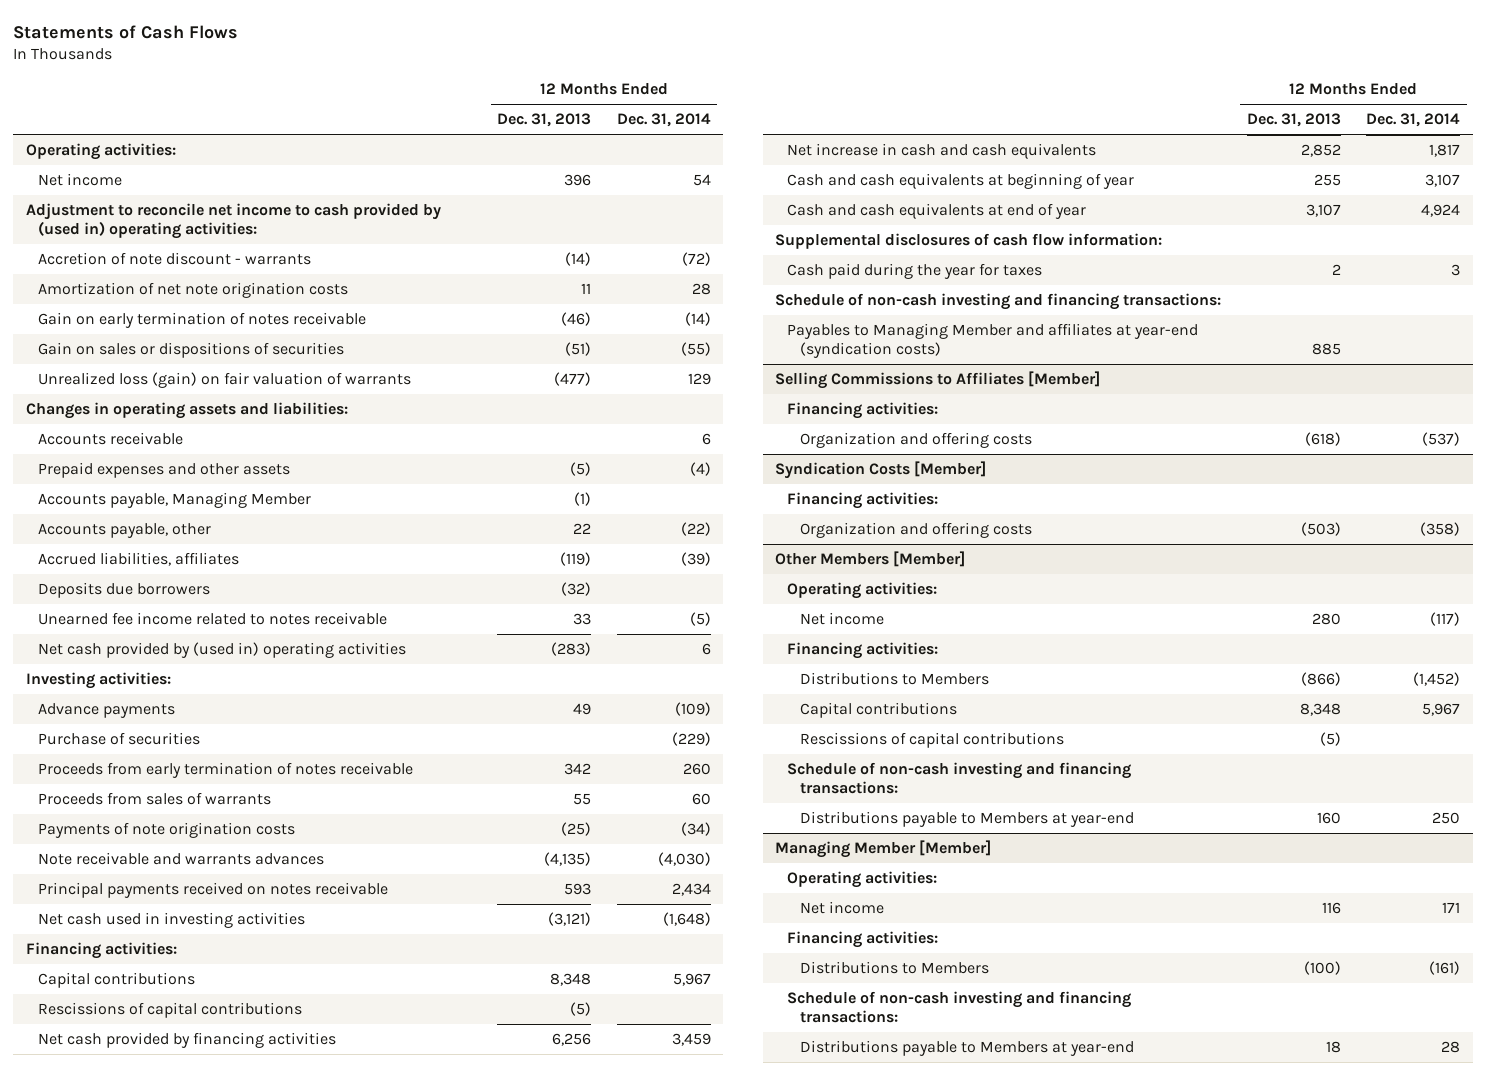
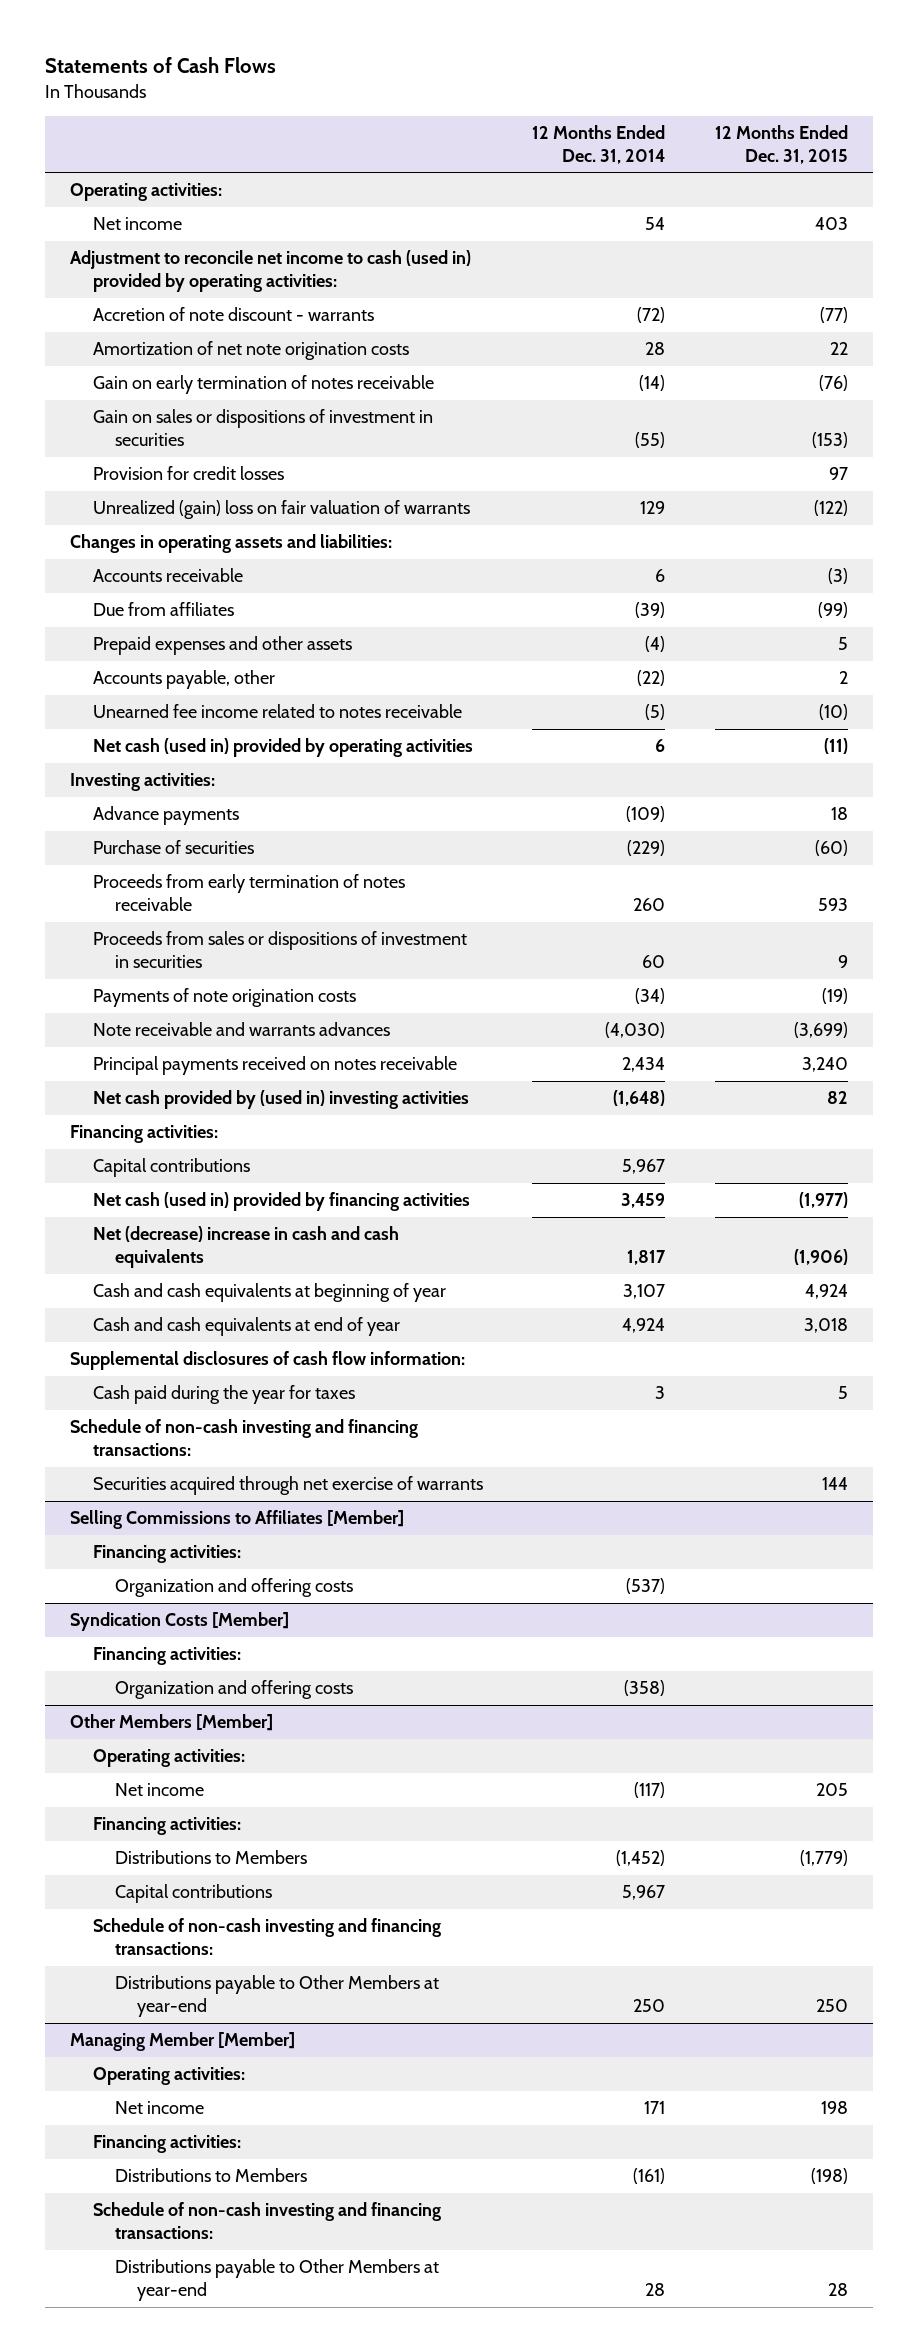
[497,113,592,128] Dec. 31, 2013 -> none
none -> [715,124,849,164] 12 Months Ended Dec. 31, 2015
[25,202,441,240] Adjustment to reconcile net income to cash provided by (used in) operating activities: -> [70,250,472,293] Adjustment to reconcile net income to cash (used in) provided by operating activities:
[37,341,344,358] Gain on sales or dispositions of securities -> [92,409,433,447] Gain on sales or dispositions of investment in securities
none -> [92,466,284,481] Provision for credit losses
[37,371,411,388] Unrealized loss (gain) on fair valuation of warrants -> [92,500,470,520] Unrealized (gain) loss on fair valuation of warrants
none -> [92,602,234,617] Due from affiliates
[37,491,311,508] Accounts payable, Managing Member -> none
[37,551,239,566] Accrued liabilities, affiliates -> none
[37,581,210,598] Deposits due borrowers -> none
[37,641,406,658] Net cash provided by (used in) operating activities -> [92,738,473,758] Net cash (used in) provided by operating activities
[37,791,271,805] Proceeds from sales of warrants -> none
none -> [92,931,467,969] Proceeds from sales or dispositions of investment in securities
[37,911,305,928] Net cash used in investing activities -> [92,1090,469,1110] Net cash provided by (used in) investing activities
[37,1001,302,1018] Rescissions of capital contributions -> none
[37,1031,336,1048] Net cash provided by financing activities -> [92,1192,470,1212] Net cash (used in) provided by financing activities
[787,142,1097,159] Net increase in cash and cash equivalents -> [92,1226,399,1269] Net (decrease) increase in cash and cash equivalents
[787,322,1199,359] Payables to Managing Member and affiliates at year-end (syndication costs) -> none
none -> [92,1476,483,1496] Securities acquired through net exercise of warrants
[799,731,1064,748] Rescissions of capital contributions -> none
[799,810,1134,827] Distributions payable to Members at year-end -> [114,1975,439,2018] Distributions payable to Other Members at year-end
[799,1039,1134,1056] Distributions payable to Members at year-end -> [114,2259,439,2302] Distributions payable to Other Members at year-end

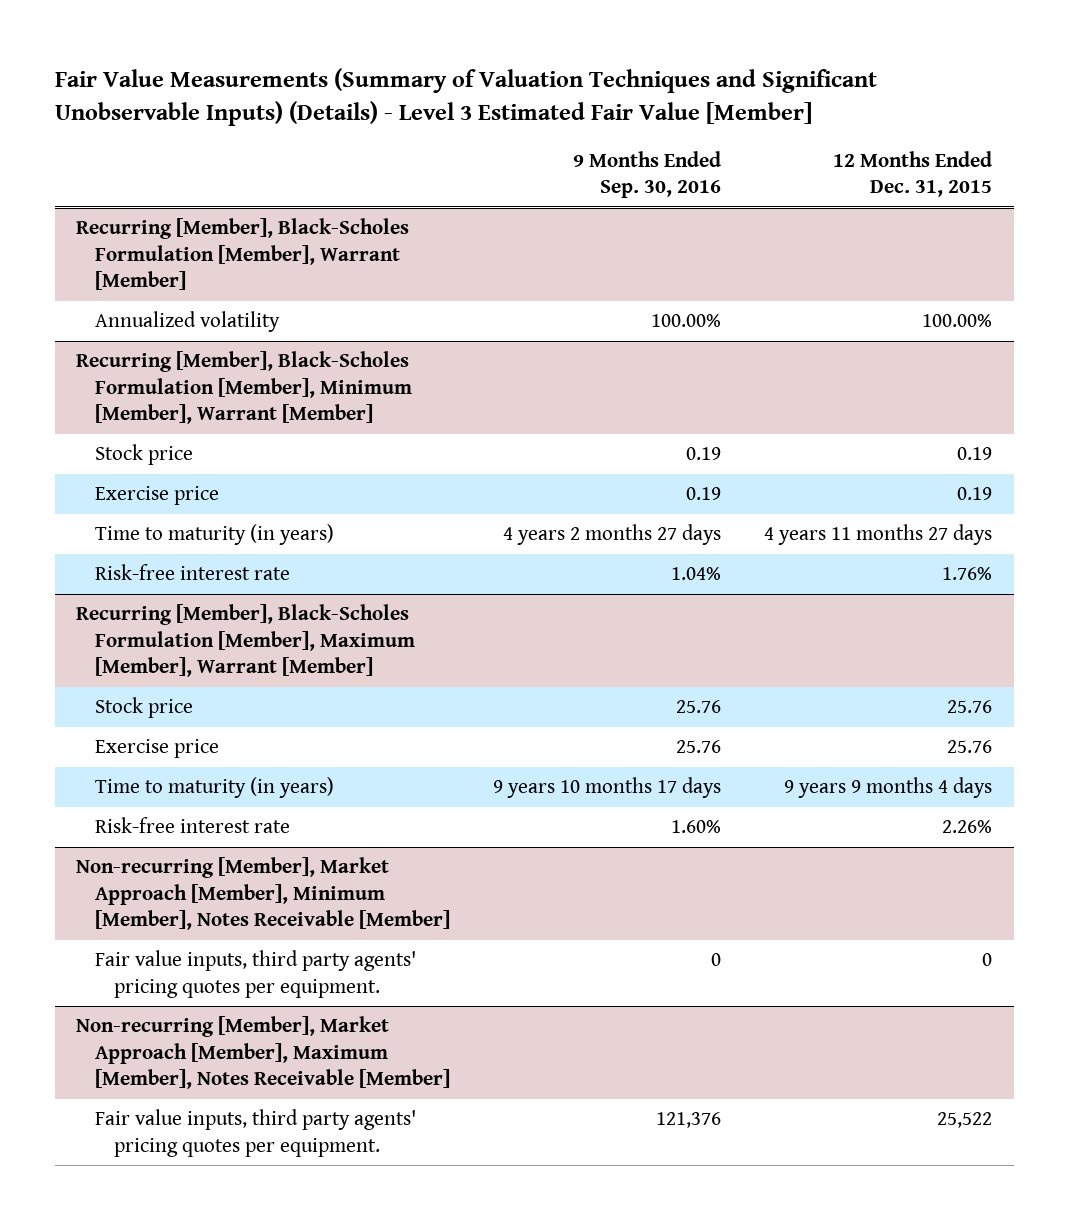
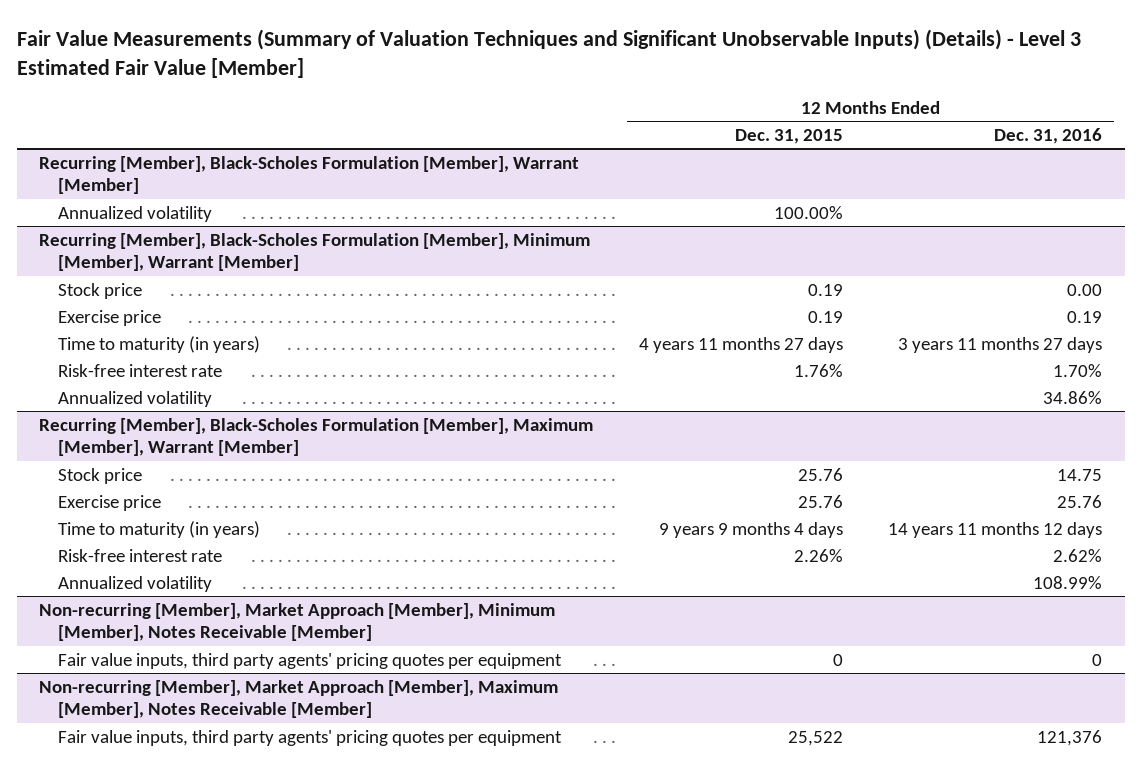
[573,150,722,199] 9 Months Ended Sep. 30, 2016 -> none
none -> [994,127,1103,144] Dec. 31, 2016
none -> [57,390,212,407] Annualized volatility
none -> [57,575,212,592] Annualized volatility
[95,950,417,998] Fair value inputs, third party agents' pricing quotes per equipment. -> [57,652,562,669] Fair value inputs, third party agents' pricing quotes per equipment
[95,1109,417,1157] Fair value inputs, third party agents' pricing quotes per equipment. -> [57,729,562,746] Fair value inputs, third party agents' pricing quotes per equipment

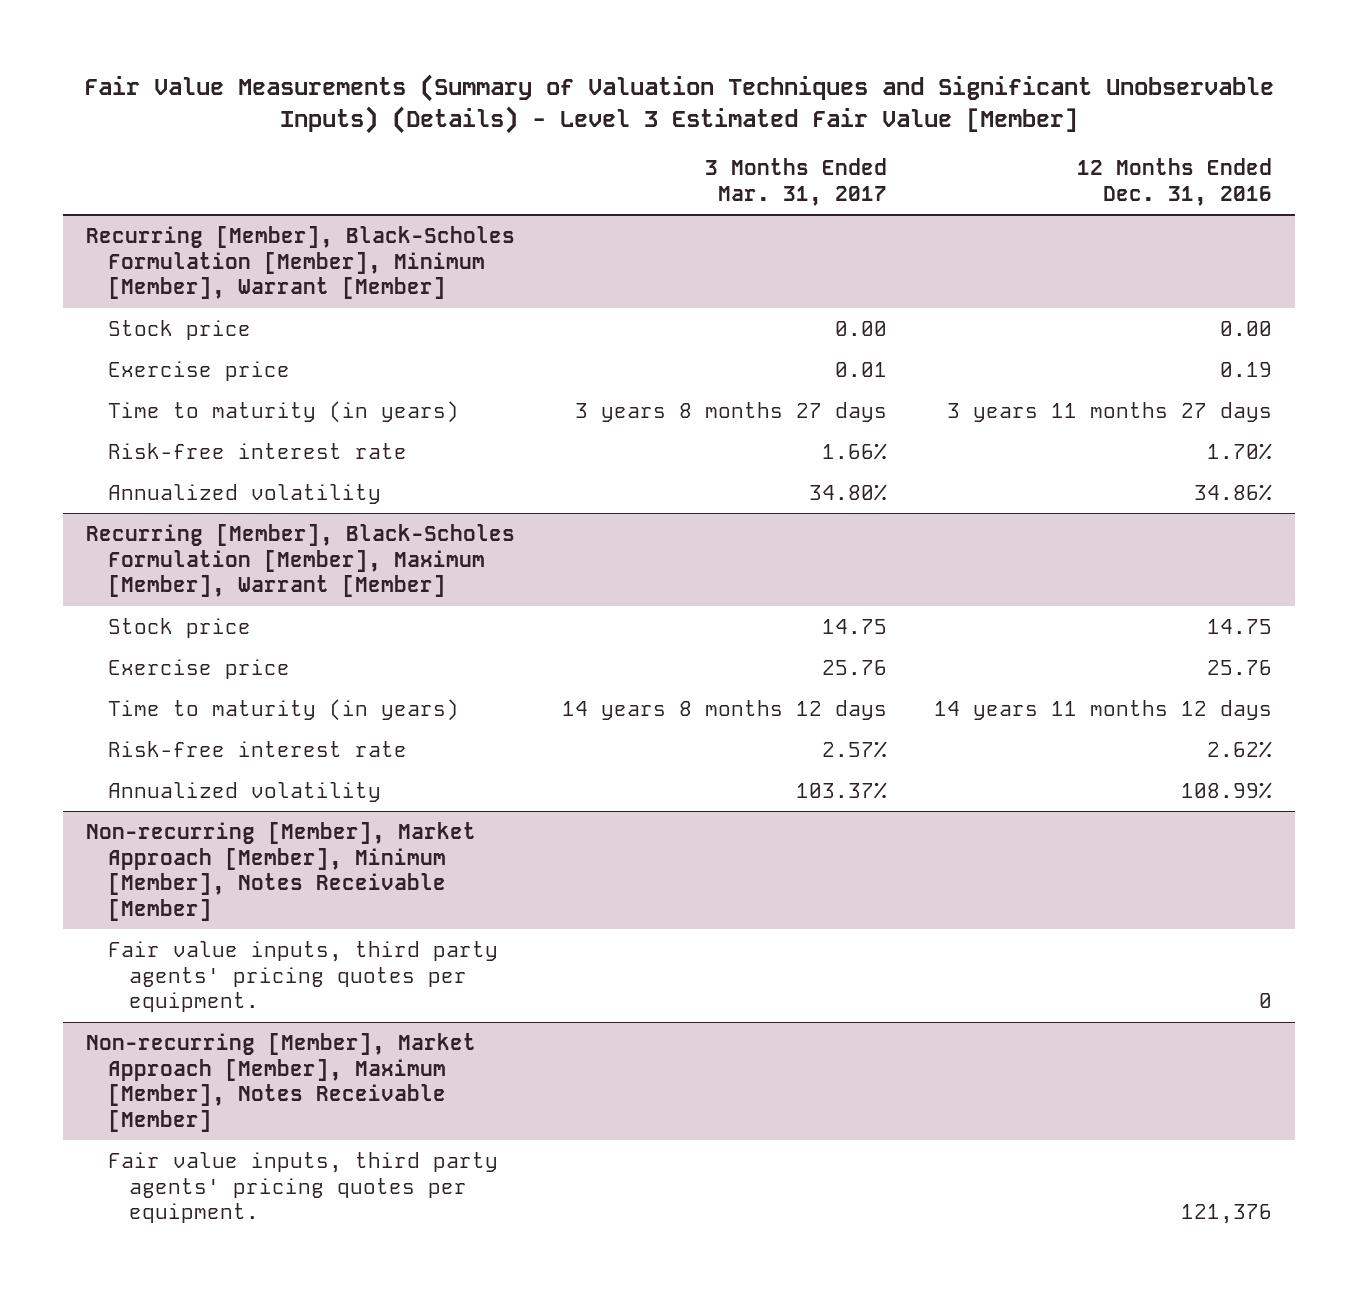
[734,128,843,144] Dec. 31, 2015 -> none
none -> [705,158,888,206] 3 Months Ended Mar. 31, 2017
[39,155,580,195] Recurring [Member], Black-Scholes Formulation [Member], Warrant [Member] -> none
[57,205,212,222] Annualized volatility -> none
[57,652,562,669] Fair value inputs, third party agents' pricing quotes per equipment -> [107,940,498,1013] Fair value inputs, third party agents' pricing quotes per equipment.
[57,729,562,746] Fair value inputs, third party agents' pricing quotes per equipment -> [107,1151,498,1224] Fair value inputs, third party agents' pricing quotes per equipment.

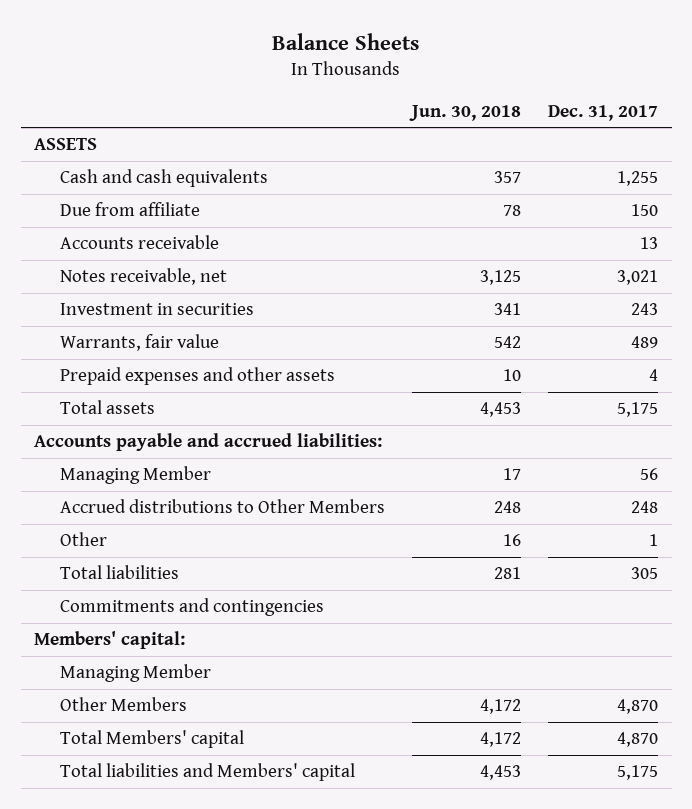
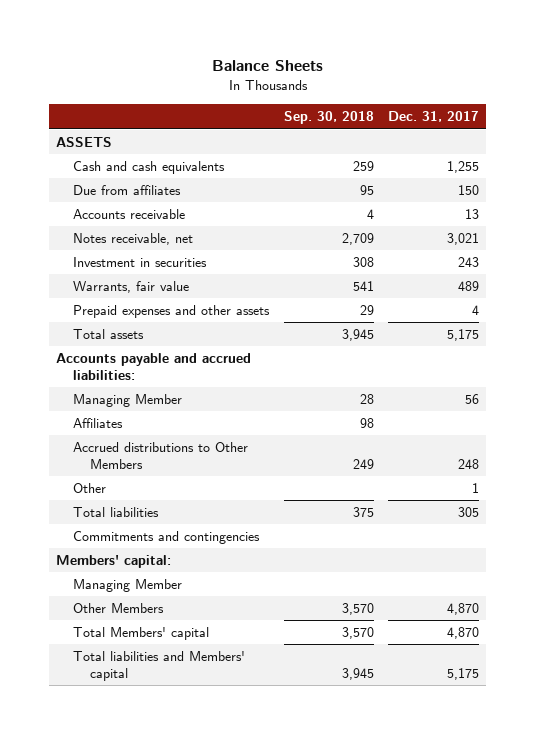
[409,104,522,121] Jun. 30, 2018 -> none
none -> [283,111,374,125] Sep. 30, 2018
[60,202,201,217] Due from affiliate -> [72,185,181,196] Due from affiliates
none -> [72,418,123,429] Affiliates

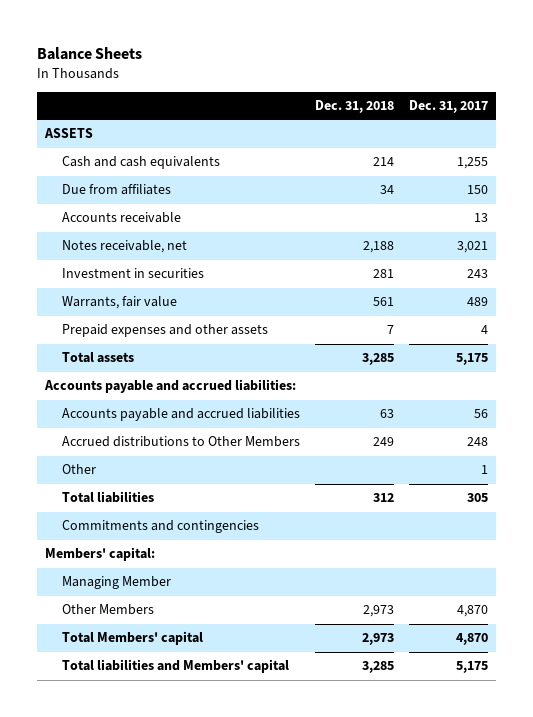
[283,111,374,125] Sep. 30, 2018 -> none
none -> [315,100,395,114] Dec. 31, 2018
[72,418,123,429] Affiliates -> none
[72,394,182,408] Managing Member -> [62,408,301,422] Accounts payable and accrued liabilities

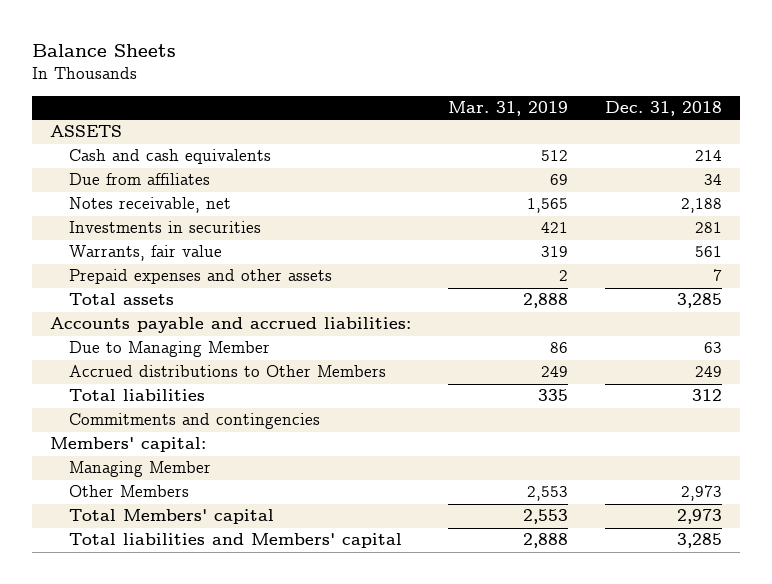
[409,100,489,114] Dec. 31, 2017 -> none
none -> [448,100,569,116] Mar. 31, 2019
[62,212,182,224] Accounts receivable -> none
[62,268,205,279] Investment in securities -> [68,221,261,234] Investments in securities
[62,408,301,422] Accounts payable and accrued liabilities -> [68,341,270,358] Due to Managing Member
[62,464,97,475] Other -> none

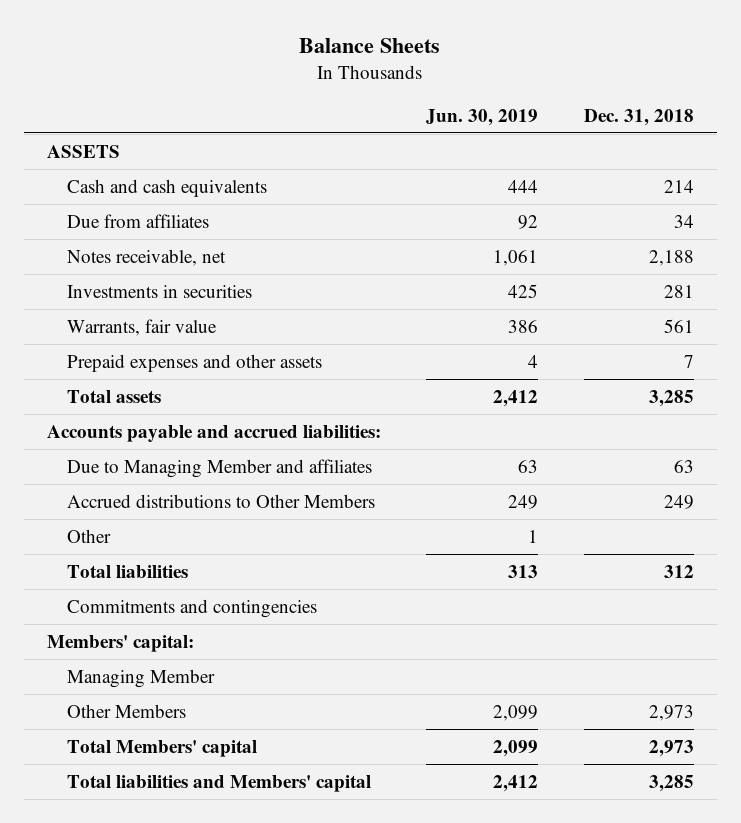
[448,100,569,116] Mar. 31, 2019 -> none
none -> [426,108,539,126] Jun. 30, 2019
[68,341,270,358] Due to Managing Member -> [67,458,373,478] Due to Managing Member and affiliates
none -> [67,528,112,543] Other

